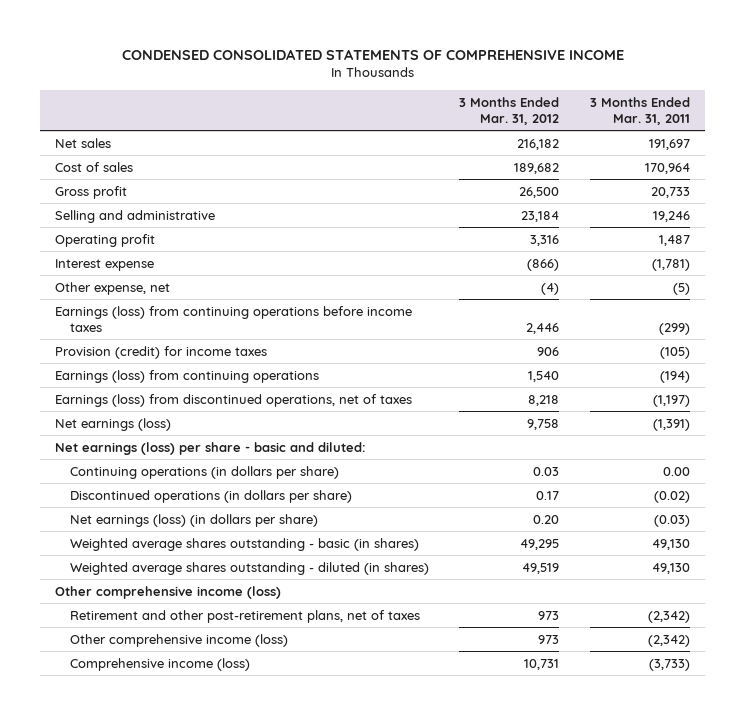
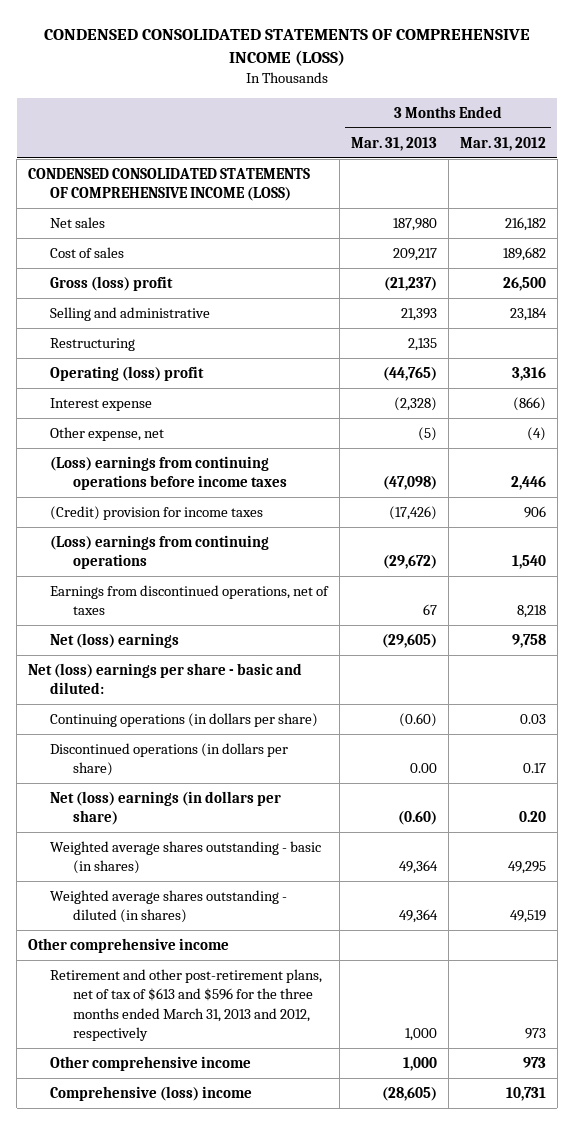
[121,48,624,60] CONDENSED CONSOLIDATED STATEMENTS OF COMPREHENSIVE INCOME -> [43,28,530,66] CONDENSED CONSOLIDATED STATEMENTS OF COMPREHENSIVE INCOME (LOSS)
[589,96,690,125] 3 Months Ended Mar. 31, 2011 -> none
none -> [351,136,438,151] Mar. 31, 2013
none -> [27,167,310,202] CONDENSED CONSOLIDATED STATEMENTS OF COMPREHENSIVE INCOME (LOSS)
[55,185,128,199] Gross profit -> [50,275,174,291] Gross (loss) profit
none -> [50,337,136,351] Restructuring
[55,233,156,247] Operating profit -> [50,365,205,381] Operating (loss) profit
[55,305,413,332] Earnings (loss) from continuing operations before income taxes -> [50,455,287,491] (Loss) earnings from continuing operations before income taxes
[55,345,268,359] Provision (credit) for income taxes -> [50,505,264,520] (Credit) provision for income taxes
[55,369,320,383] Earnings (loss) from continuing operations -> [50,534,270,570] (Loss) earnings from continuing operations
[55,393,413,407] Earnings (loss) from discontinued operations, net of taxes -> [50,584,330,616] Earnings from discontinued operations, net of taxes
[55,417,172,431] Net earnings (loss) -> [50,632,180,648] Net (loss) earnings
[55,441,367,455] Net earnings (loss) per share - basic and diluted: -> [27,662,302,695] Net (loss) earnings per share - basic and diluted:
[69,513,318,527] Net earnings (loss) (in dollars per share) -> [50,790,282,826] Net (loss) earnings (in dollars per share)
[55,585,282,599] Other comprehensive income (loss) -> [27,937,229,953] Other comprehensive income
[69,609,420,623] Retirement and other post-retirement plans, net of taxes -> [50,968,323,1041] Retirement and other post-retirement plans, net of tax of $613 and $596 for the three months ended March 31, 2013 and 2012, respectively
[69,633,288,647] Other comprehensive income (loss) -> [50,1055,252,1071] Other comprehensive income
[69,657,250,671] Comprehensive income (loss) -> [50,1085,253,1101] Comprehensive (loss) income

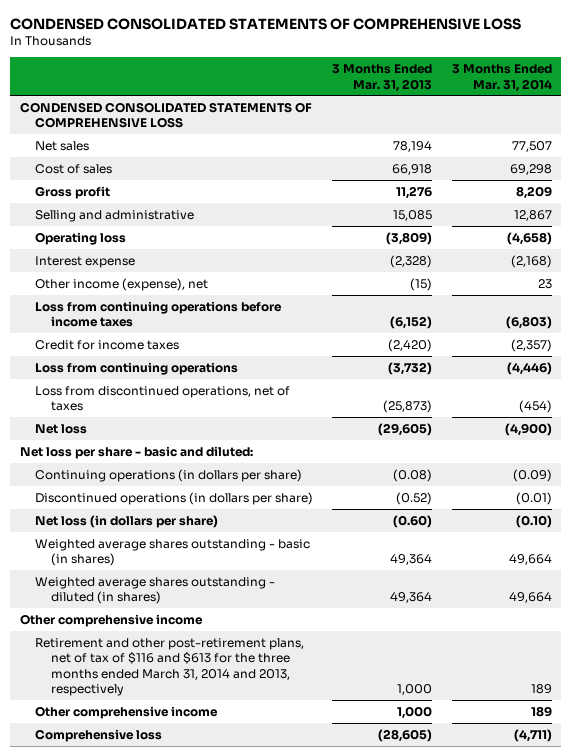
[43,28,530,66] CONDENSED CONSOLIDATED STATEMENTS OF COMPREHENSIVE INCOME (LOSS) -> [10,18,522,31] CONDENSED CONSOLIDATED STATEMENTS OF COMPREHENSIVE LOSS
[459,136,546,151] Mar. 31, 2012 -> none
none -> [451,64,552,92] 3 Months Ended Mar. 31, 2014
[50,337,136,351] Restructuring -> none
[27,167,310,202] CONDENSED CONSOLIDATED STATEMENTS OF COMPREHENSIVE INCOME (LOSS) -> [19,101,312,129] CONDENSED CONSOLIDATED STATEMENTS OF COMPREHENSIVE LOSS
[393,217,438,231] 187,980 -> [393,140,433,152] 78,194
[393,247,438,261] 209,217 -> [392,163,433,175] 66,918
[50,275,174,291] Gross (loss) profit -> [35,185,111,199] Gross profit
[384,276,438,291] (21,237) -> [396,185,433,199] 11,276
[401,307,438,321] 21,393 -> [393,209,433,221] 15,085
[50,365,205,381] Operating (loss) profit -> [35,231,127,245] Operating loss
[383,366,438,381] (44,765) -> [386,231,433,245] (3,809)
[50,426,165,441] Other expense, net -> [35,277,209,291] Other income (expense), net
[418,426,438,441] (5) -> [410,277,433,291] (15)
[50,455,287,491] (Loss) earnings from continuing operations before income taxes -> [35,300,283,328] Loss from continuing operations before income taxes
[383,476,438,491] (47,098) -> [390,316,433,330] (6,152)
[50,505,264,520] (Credit) provision for income taxes -> [35,339,180,350] Credit for income taxes
[389,505,438,520] (17,426) -> [388,338,433,352] (2,420)
[50,534,270,570] (Loss) earnings from continuing operations -> [35,361,239,375] Loss from continuing operations
[383,555,438,570] (29,672) -> [388,361,433,375] (3,732)
[50,584,330,616] Earnings from discontinued operations, net of taxes -> [35,385,291,412] Loss from discontinued operations, net of taxes
[423,604,438,616] 67 -> [383,400,433,414] (25,873)
[50,632,180,648] Net (loss) earnings -> [35,423,88,434] Net loss
[27,662,302,695] Net (loss) earnings per share - basic and diluted: -> [19,445,253,459] Net loss per share - basic and diluted:
[399,712,438,727] (0.60) -> [393,468,433,482] (0.08)
[410,763,438,774] 0.00 -> [396,491,433,505] (0.52)
[50,790,282,826] Net (loss) earnings (in dollars per share) -> [35,514,219,528] Net loss (in dollars per share)
[50,968,323,1041] Retirement and other post-retirement plans, net of tax of $613 and $596 for the three months ended March 31, 2013 and 2012, respectively -> [35,637,305,697] Retirement and other post-retirement plans, net of tax of $116 and $613 for the three months ended March 31, 2014 and 2013, respectively
[50,1085,253,1101] Comprehensive (loss) income -> [35,728,163,742] Comprehensive loss

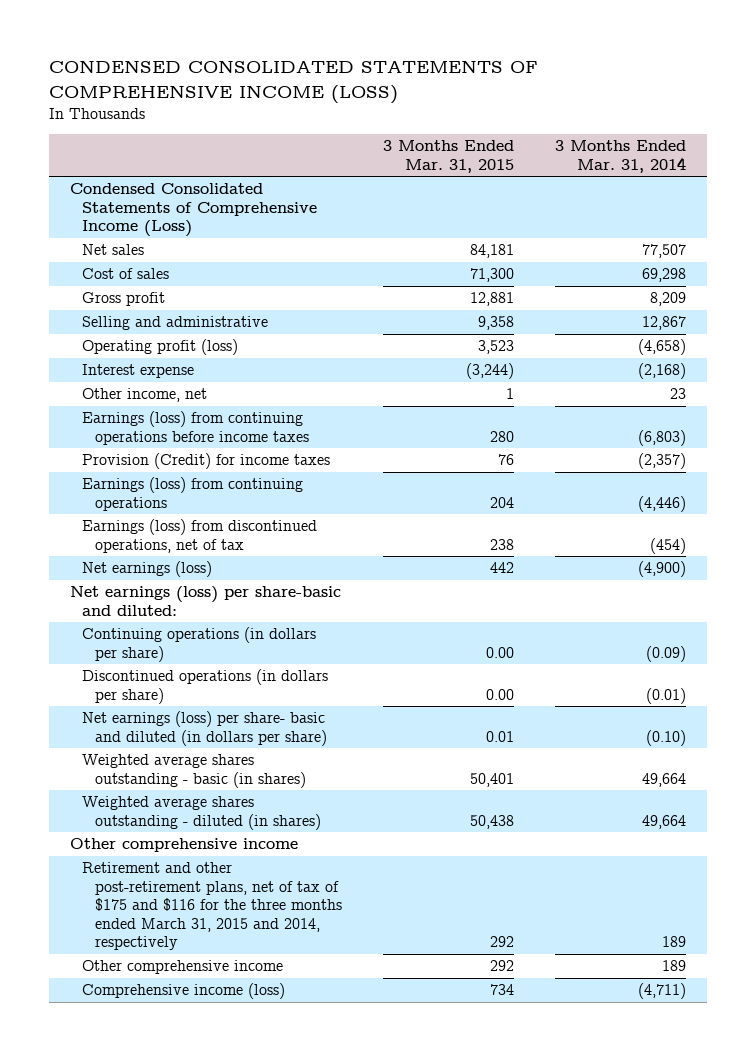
[10,18,522,31] CONDENSED CONSOLIDATED STATEMENTS OF COMPREHENSIVE LOSS -> [49,60,539,104] CONDENSED CONSOLIDATED STATEMENTS OF COMPREHENSIVE INCOME (LOSS)
[332,64,433,92] 3 Months Ended Mar. 31, 2013 -> none
none -> [382,140,514,173] 3 Months Ended Mar. 31, 2015
[19,101,312,129] CONDENSED CONSOLIDATED STATEMENTS OF COMPREHENSIVE LOSS -> [69,183,318,238] Condensed Consolidated Statements of Comprehensive Income (Loss)
[35,231,127,245] Operating loss -> [82,339,239,356] Operating profit (loss)
[35,277,209,291] Other income (expense), net -> [82,388,208,403] Other income, net
[35,300,283,328] Loss from continuing operations before income taxes -> [82,411,309,445] Earnings (loss) from continuing operations before income taxes
[35,339,180,350] Credit for income taxes -> [82,453,331,470] Provision (Credit) for income taxes
[35,361,239,375] Loss from continuing operations -> [82,477,304,511] Earnings (loss) from continuing operations
[35,385,291,412] Loss from discontinued operations, net of taxes -> [82,519,318,553] Earnings (loss) from discontinued operations, net of tax
[35,423,88,434] Net loss -> [82,561,213,578] Net earnings (loss)
[19,445,253,459] Net loss per share - basic and diluted: -> [69,586,341,616] Net earnings (loss) per share-basic and diluted:
[35,514,219,528] Net loss (in dollars per share) -> [82,711,327,746] Net earnings (loss) per share- basic and diluted (in dollars per share)
[35,637,305,697] Retirement and other post-retirement plans, net of tax of $116 and $613 for the three months ended March 31, 2014 and 2013, respectively -> [82,862,342,951] Retirement and other post-retirement plans, net of tax of $175 and $116 for the three months ended March 31, 2015 and 2014, respectively
[35,728,163,742] Comprehensive loss -> [82,983,286,1000] Comprehensive income (loss)

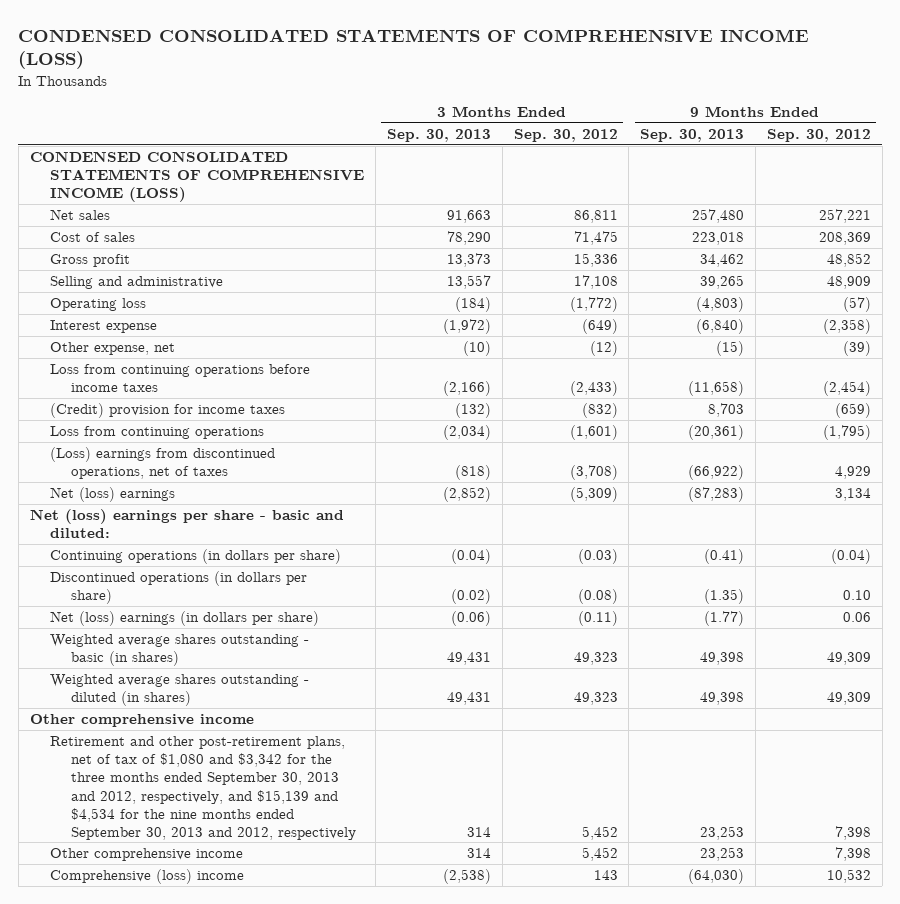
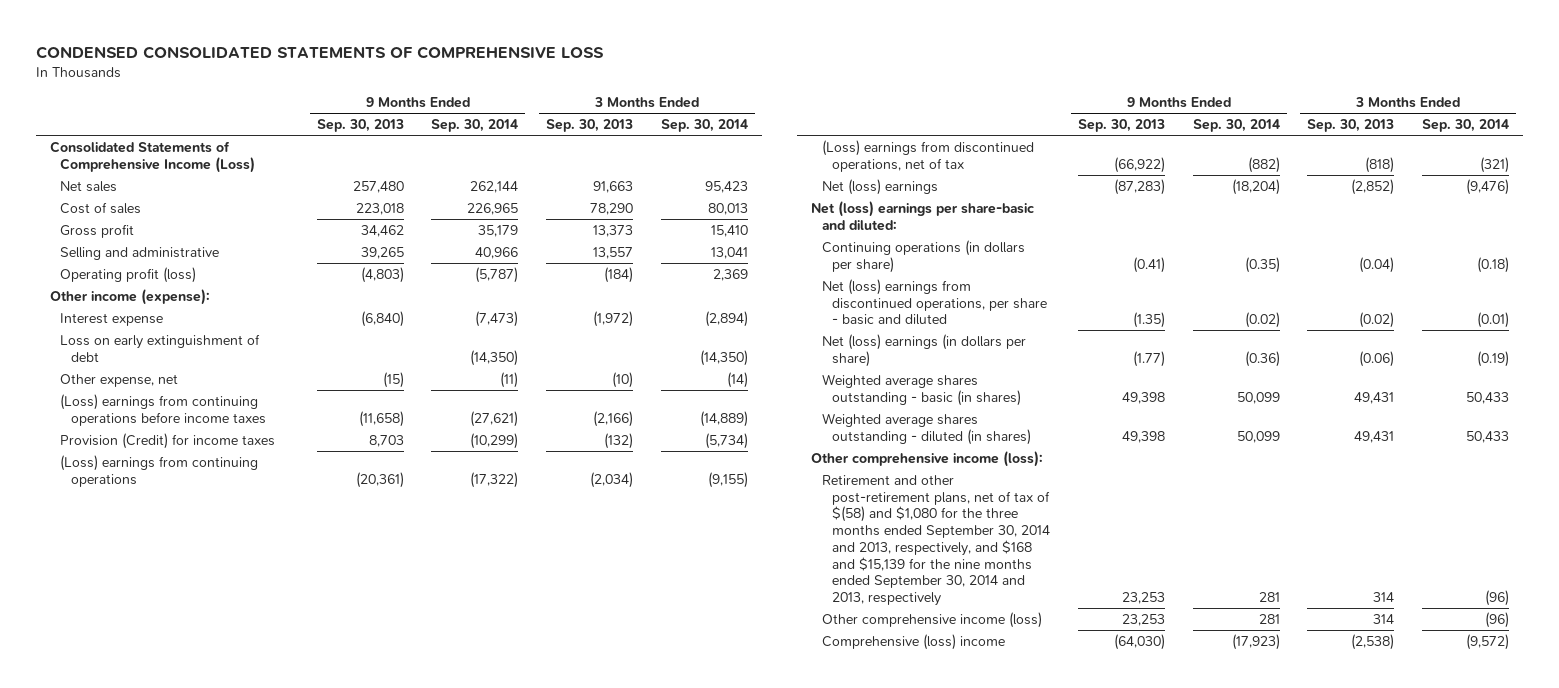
[18,28,810,70] CONDENSED CONSOLIDATED STATEMENTS OF COMPREHENSIVE INCOME (LOSS) -> [36,46,605,60] CONDENSED CONSOLIDATED STATEMENTS OF COMPREHENSIVE LOSS
[513,129,618,143] Sep. 30, 2012 -> none
[766,129,871,143] Sep. 30, 2012 -> none
none -> [431,118,519,132] Sep. 30, 2014
none -> [660,118,748,132] Sep. 30, 2014
[29,151,365,203] CONDENSED CONSOLIDATED STATEMENTS OF COMPREHENSIVE INCOME (LOSS) -> [49,140,256,173] Consolidated Statements of Comprehensive Income (Loss)
[50,298,147,312] Operating loss -> [60,266,197,283] Operating profit (loss)
none -> [49,288,210,305] Other income (expense):
none -> [60,333,261,362] Loss on early extinguishment of debt
[50,364,311,393] Loss from continuing operations before income taxes -> [60,393,267,426] (Loss) earnings from continuing operations before income taxes
[50,403,286,419] (Credit) provision for income taxes -> [60,432,276,449] Provision (Credit) for income taxes
[50,426,265,440] Loss from continuing operations -> [60,454,259,487] (Loss) earnings from continuing operations
[50,447,276,480] (Loss) earnings from discontinued operations, net of taxes -> [821,139,1034,172] (Loss) earnings from discontinued operations, net of tax
[29,509,344,539] Net (loss) earnings per share - basic and diluted: -> [811,200,1036,231] Net (loss) earnings per share-basic and diluted:
[50,571,308,605] Discontinued operations (in dollars per share) -> [821,278,1048,326] Net (loss) earnings from discontinued operations, per share - basic and diluted
[29,714,254,728] Other comprehensive income -> [811,450,1044,467] Other comprehensive income (loss):
[50,736,356,840] Retirement and other post-retirement plans, net of tax of $1,080 and $3,342 for the three months ended September 30, 2013 and 2012, respectively, and $15,139 and $4,534 for the nine months ended September 30, 2013 and 2012, respectively -> [821,474,1051,607] Retirement and other post-retirement plans, net of tax of $(58) and $1,080 for the three months ended September 30, 2014 and 2013, respectively, and $168 and $15,139 for the nine months ended September 30, 2014 and 2013, respectively
[50,848,244,862] Other comprehensive income -> [821,611,1042,628] Other comprehensive income (loss)

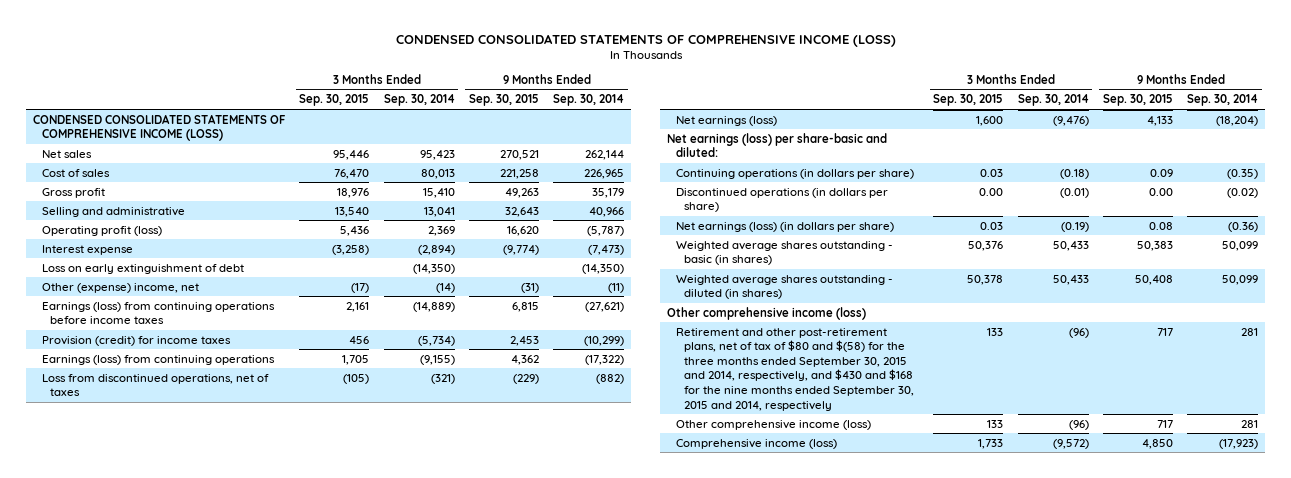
[36,46,605,60] CONDENSED CONSOLIDATED STATEMENTS OF COMPREHENSIVE LOSS -> [395,33,896,47] CONDENSED CONSOLIDATED STATEMENTS OF COMPREHENSIVE INCOME (LOSS)
[316,118,404,132] Sep. 30, 2013 -> none
[546,118,634,132] Sep. 30, 2013 -> none
none -> [299,94,370,107] Sep. 30, 2015
none -> [468,94,539,107] Sep. 30, 2015
[49,140,256,173] Consolidated Statements of Comprehensive Income (Loss) -> [33,113,286,142] CONDENSED CONSOLIDATED STATEMENTS OF COMPREHENSIVE INCOME (LOSS)
[49,288,210,305] Other income (expense): -> none
[60,373,179,387] Other expense, net -> [41,282,199,293] Other (expense) income, net
[60,393,267,426] (Loss) earnings from continuing operations before income taxes -> [41,301,275,325] Earnings (loss) from continuing operations before income taxes
[60,432,276,449] Provision (Credit) for income taxes -> [41,335,231,346] Provision (credit) for income taxes
[60,454,259,487] (Loss) earnings from continuing operations -> [41,354,275,365] Earnings (loss) from continuing operations
[821,139,1034,172] (Loss) earnings from discontinued operations, net of tax -> [41,373,269,397] Loss from discontinued operations, net of taxes
[821,178,938,195] Net (loss) earnings -> [675,115,777,126] Net earnings (loss)
[811,200,1036,231] Net (loss) earnings per share-basic and diluted: -> [667,132,888,158] Net earnings (loss) per share-basic and diluted:
[821,278,1048,326] Net (loss) earnings from discontinued operations, per share - basic and diluted -> [675,187,888,213] Discontinued operations (in dollars per share)
[821,333,1026,367] Net (loss) earnings (in dollars per share) -> [675,221,894,232] Net earnings (loss) (in dollars per share)
[811,450,1044,467] Other comprehensive income (loss): -> [667,306,867,320] Other comprehensive income (loss)
[821,474,1051,607] Retirement and other post-retirement plans, net of tax of $(58) and $1,080 for the three months ended September 30, 2014 and 2013, respectively, and $168 and $15,139 for the nine months ended September 30, 2014 and 2013, respectively -> [675,327,915,411] Retirement and other post-retirement plans, net of tax of $80 and $(58) for the three months ended September 30, 2015 and 2014, respectively, and $430 and $168 for the nine months ended September 30, 2015 and 2014, respectively
[821,633,1005,650] Comprehensive (loss) income -> [675,438,837,449] Comprehensive income (loss)

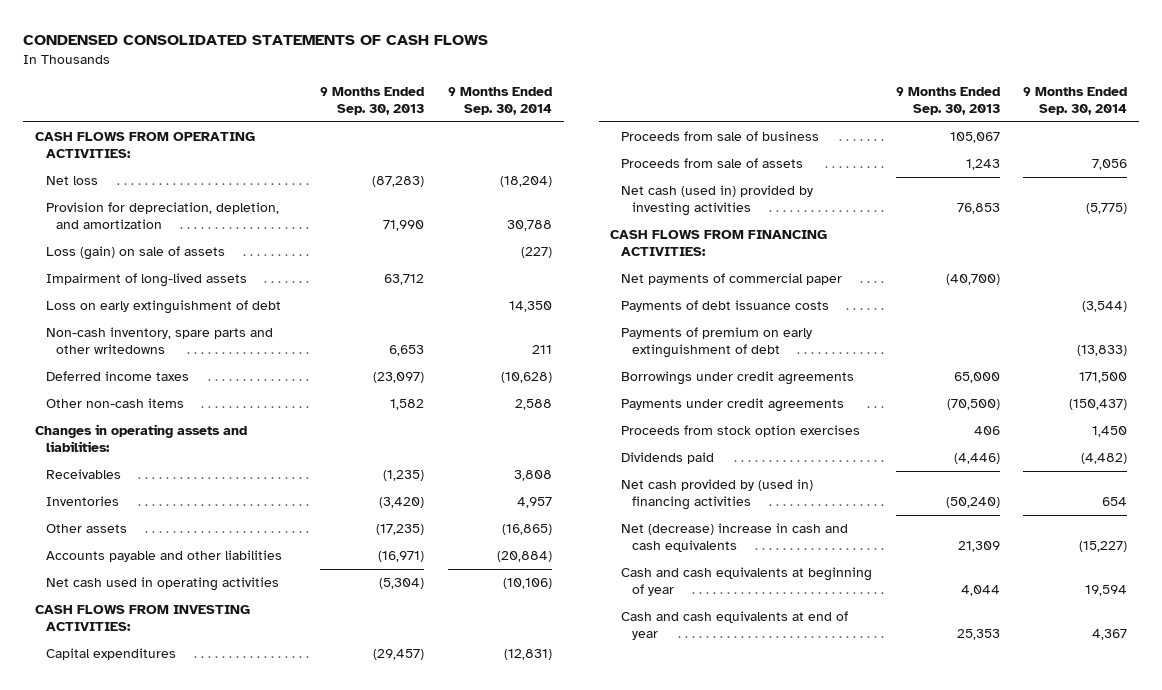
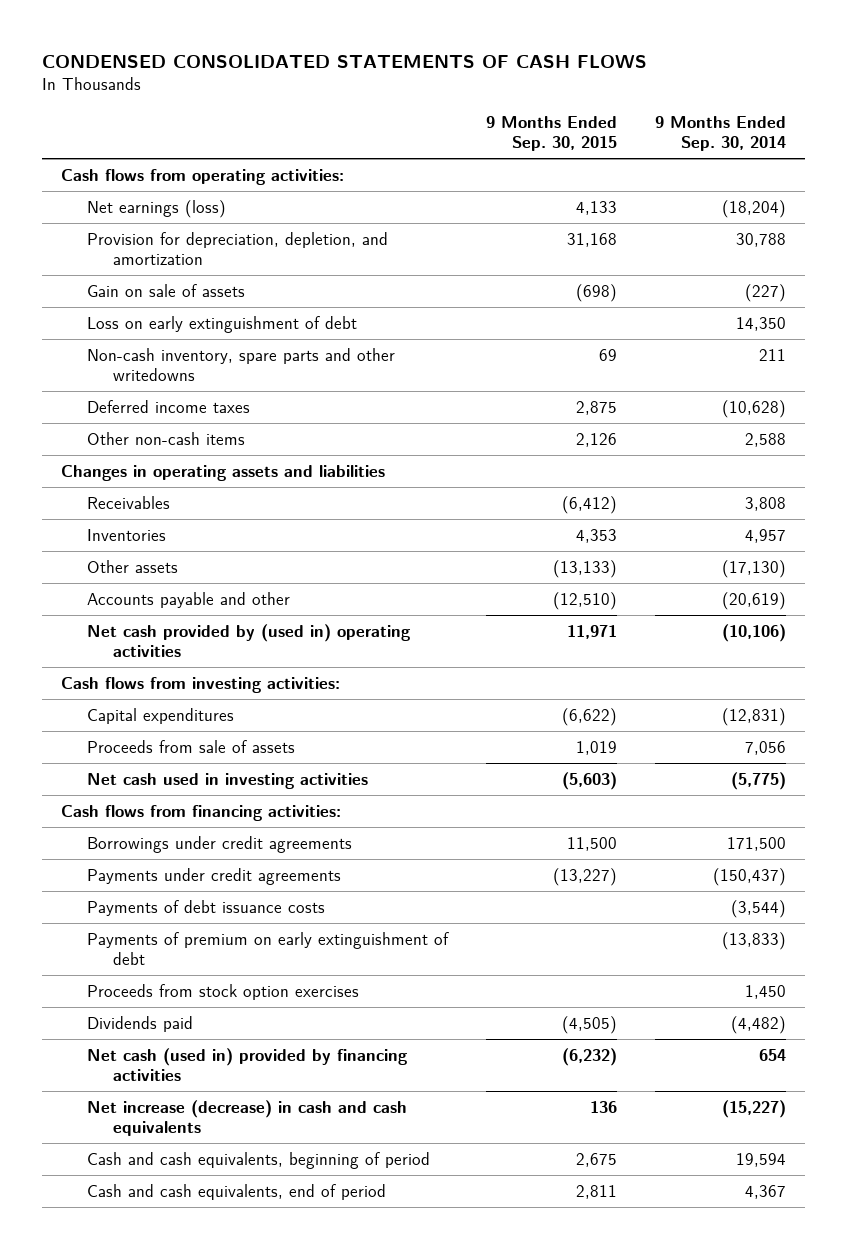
[320,87,425,116] 9 Months Ended Sep. 30, 2013 -> none
none -> [485,116,617,151] 9 Months Ended Sep. 30, 2015
[35,132,256,159] CASH FLOWS FROM OPERATING ACTIVITIES: -> [61,168,345,185] Cash flows from operating activities:
[45,176,98,186] Net loss -> [86,199,226,218] Net earnings (loss)
[45,273,247,288] Impairment of long-lived assets -> none
[45,246,225,261] Loss (gain) on sale of assets -> [86,283,245,297] Gain on sale of assets
[35,424,248,453] Changes in operating assets and liabilities: -> [61,464,386,481] Changes in operating assets and liabilities
[501,524,552,536] (16,865) -> [721,559,786,578] (17,130)
[45,550,282,563] Accounts payable and other liabilities -> [86,591,290,608] Accounts payable and other
[496,551,552,563] (20,884) -> [721,591,786,610] (20,619)
[45,577,279,592] Net cash used in operating activities -> [86,623,411,657] Net cash provided by (used in) operating activities
[35,605,251,632] CASH FLOWS FROM INVESTING ACTIVITIES: -> [61,676,341,693] Cash flows from investing activities:
[621,131,820,142] Proceeds from sale of business -> none
[621,273,843,286] Net payments of commercial paper -> none
[621,185,814,217] Net cash (used in) provided by investing activities -> [86,772,368,789] Net cash used in investing activities
[610,230,828,257] CASH FLOWS FROM FINANCING ACTIVITIES: -> [61,804,342,821] Cash flows from financing activities:
[621,300,830,313] Payments of debt issuance costs -> [86,899,325,916] Payments of debt issuance costs
[621,327,813,359] Payments of premium on early extinguishment of debt -> [86,931,449,965] Payments of premium on early extinguishment of debt
[621,479,814,511] Net cash provided by (used in) financing activities -> [86,1047,408,1081] Net cash (used in) provided by financing activities
[621,523,849,553] Net (decrease) increase in cash and cash equivalents -> [86,1099,407,1136] Net increase (decrease) in cash and cash equivalents
[621,567,873,597] Cash and cash equivalents at beginning of year -> [86,1151,430,1169] Cash and cash equivalents, beginning of period
[621,611,849,641] Cash and cash equivalents at end of year -> [86,1183,386,1200] Cash and cash equivalents, end of period

